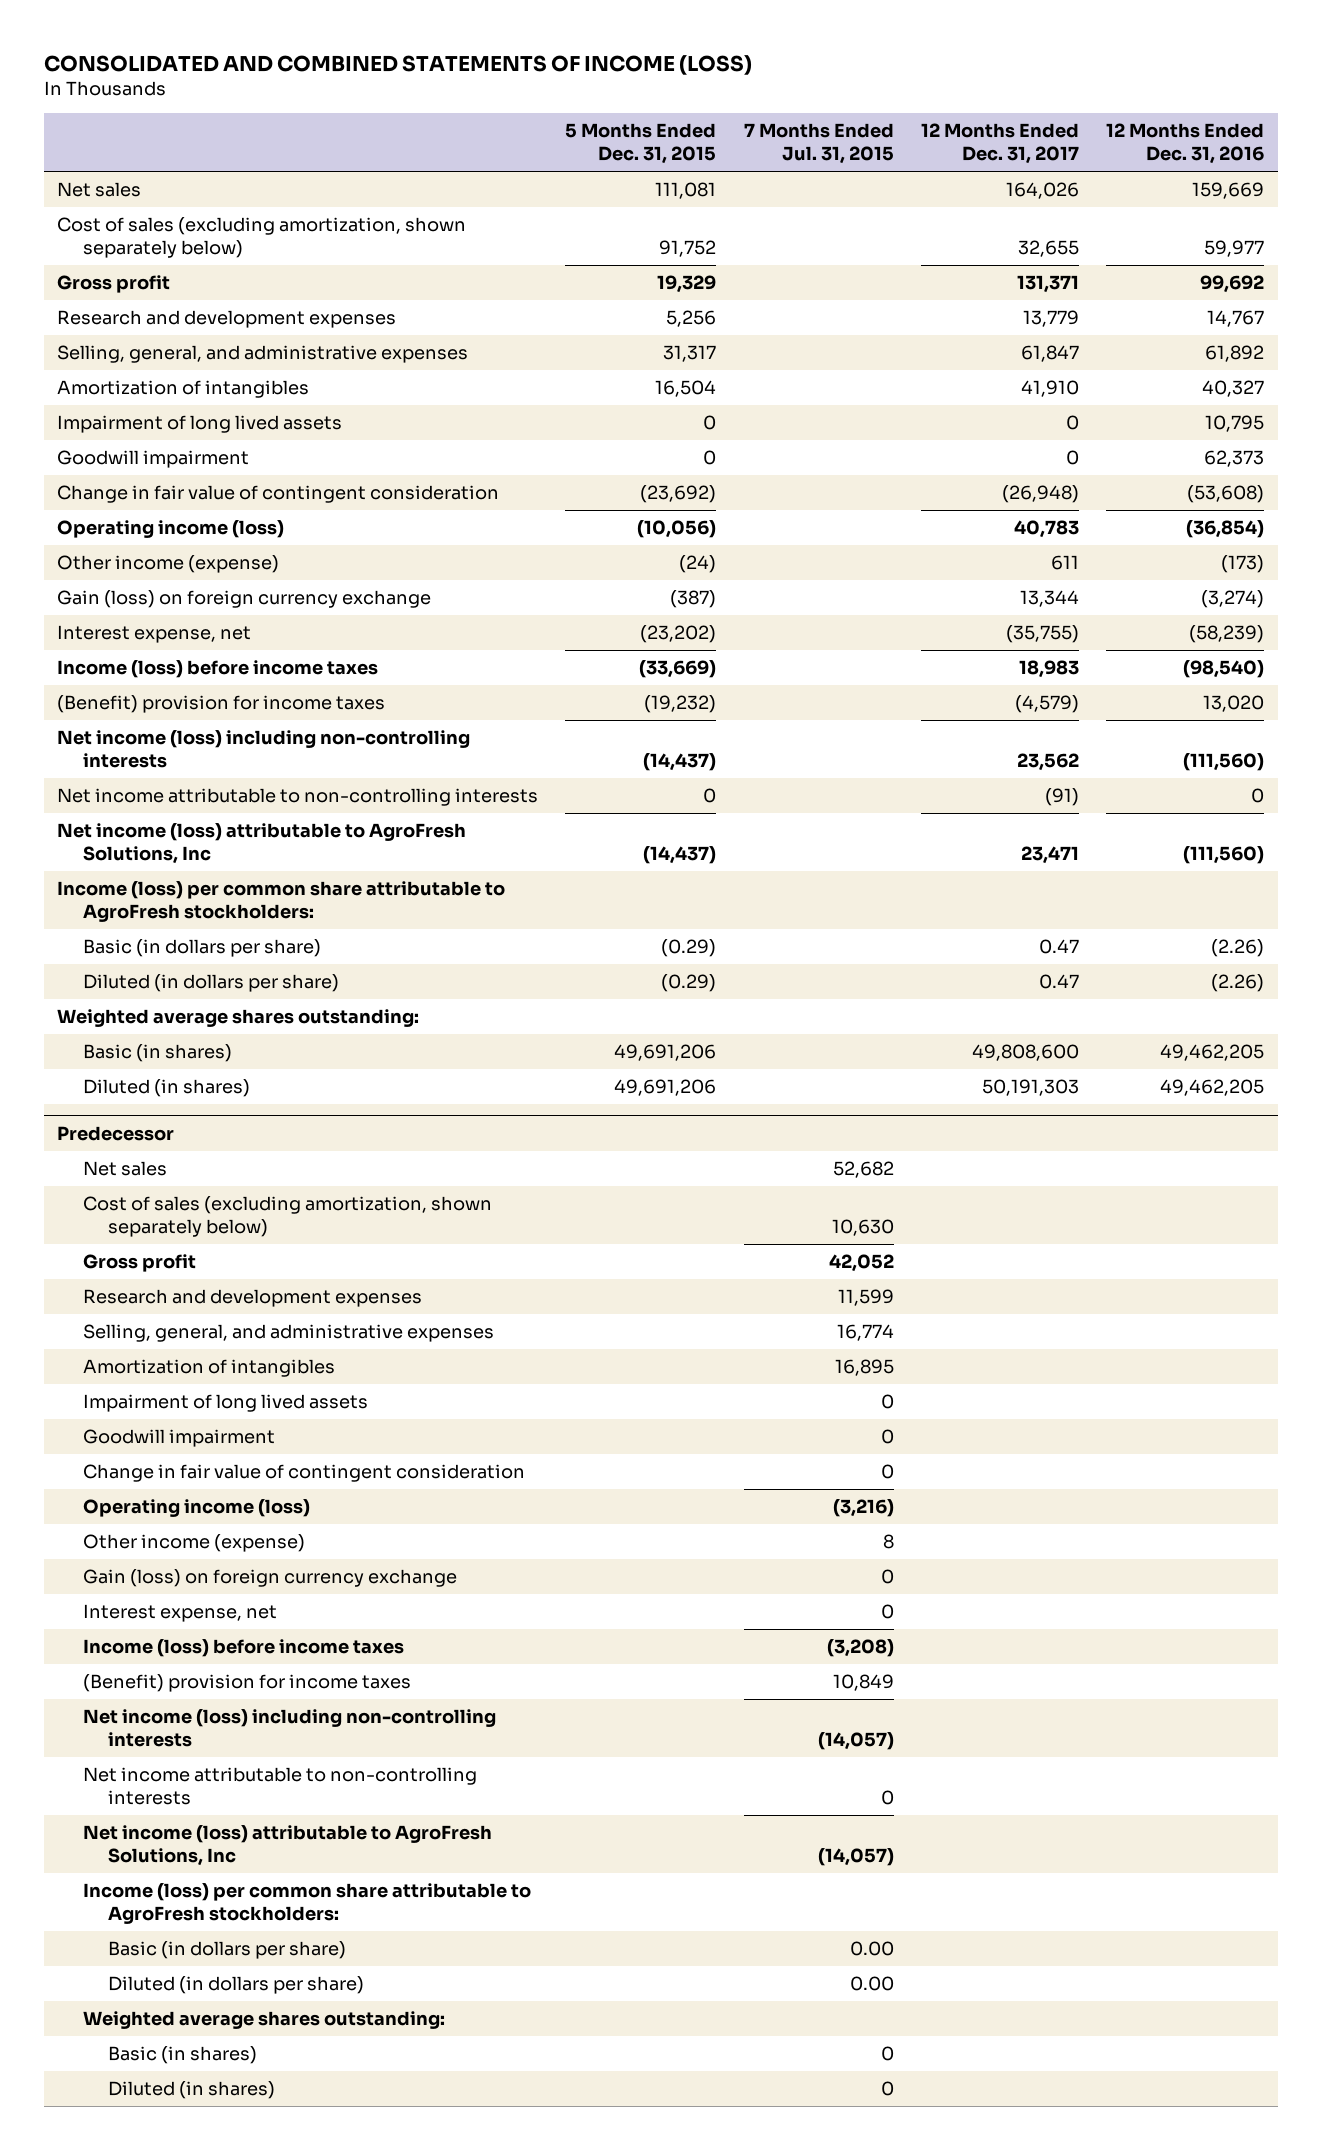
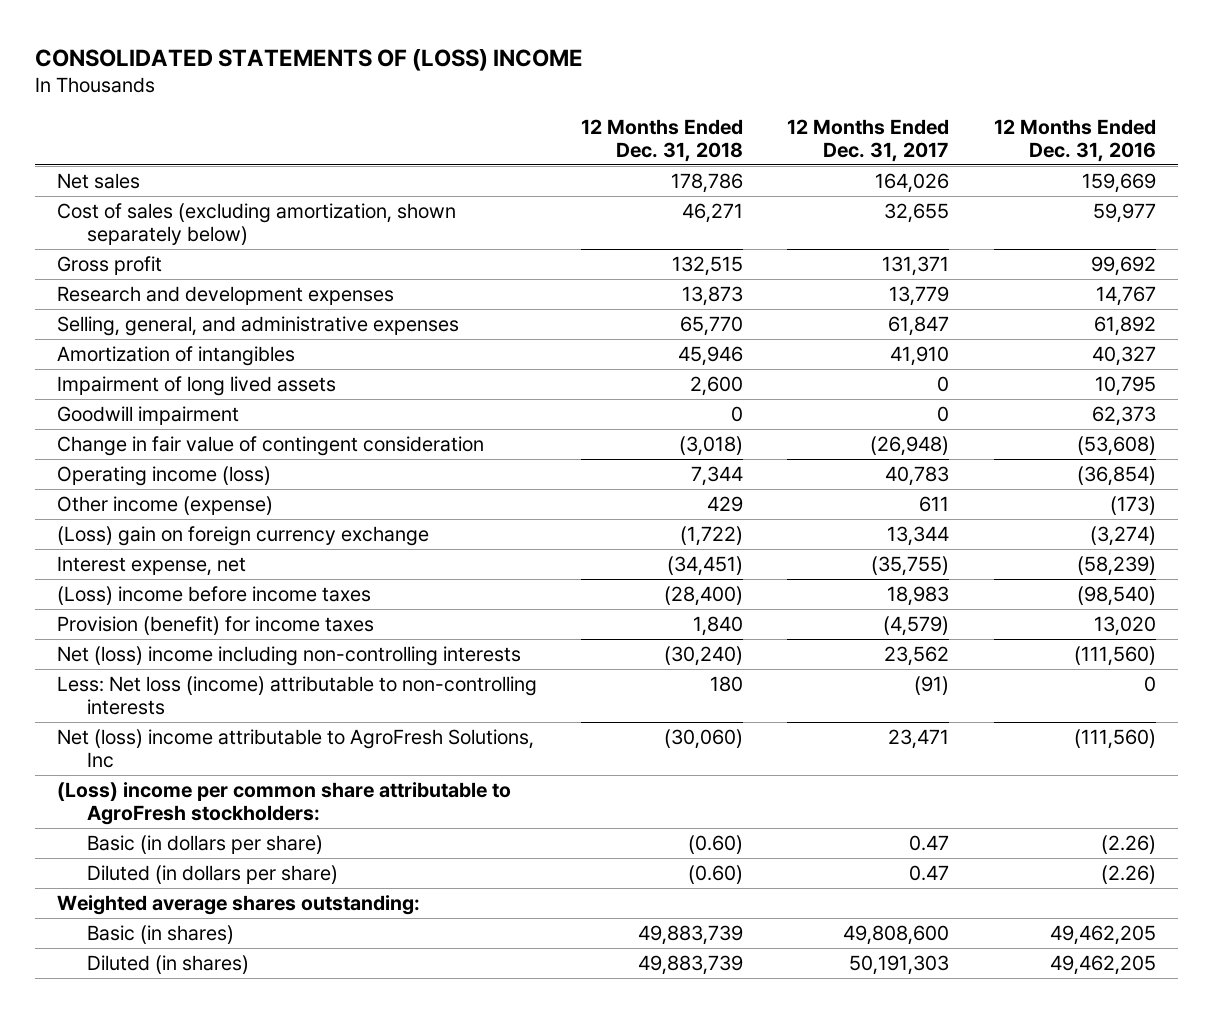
[43,55,752,76] CONSOLIDATED AND COMBINED STATEMENTS OF INCOME (LOSS) -> [34,48,583,71] CONSOLIDATED STATEMENTS OF (LOSS) INCOME
[565,123,717,165] 5 Months Ended Dec. 31, 2015 -> none
[743,123,894,165] 7 Months Ended Jul. 31, 2015 -> none
none -> [581,119,744,163] 12 Months Ended Dec. 31, 2018
[57,590,432,609] Gain (loss) on foreign currency exchange -> [56,525,429,546] (Loss) gain on foreign currency exchange
[57,660,379,679] Income (loss) before income taxes -> [56,585,371,605] (Loss) income before income taxes
[57,695,386,714] (Benefit) provision for income taxes -> [56,615,374,635] Provision (benefit) for income taxes
[57,730,471,769] Net income (loss) including non-controlling interests -> [56,645,521,666] Net (loss) income including non-controlling interests
[57,788,539,807] Net income attributable to non-controlling interests -> [56,675,537,715] Less: Net loss (income) attributable to non-controlling interests
[57,823,467,865] Net income (loss) attributable to AgroFresh Solutions, Inc -> [56,728,534,768] Net (loss) income attributable to AgroFresh Solutions, Inc
[57,881,506,923] Income (loss) per common share attributable to AgroFresh stockholders: -> [56,781,511,825] (Loss) income per common share attributable to AgroFresh stockholders:
[57,1125,175,1141] Predecessor -> none
[82,1161,167,1177] Net sales -> none
[82,1196,492,1238] Cost of sales (excluding amortization, shown separately below) -> none
[82,1254,196,1273] Gross profit -> none
[82,1289,422,1308] Research and development expenses -> none
[82,1324,494,1343] Selling, general, and administrative expenses -> none
[82,1359,335,1378] Amortization of intangibles -> none
[82,1394,368,1413] Impairment of long lived assets -> none
[82,1429,275,1448] Goodwill impairment -> none
[82,1464,525,1483] Change in fair value of contingent consideration -> none
[82,1499,310,1518] Operating income (loss) -> none
[82,1534,305,1553] Other income (expense) -> none
[82,1569,457,1588] Gain (loss) on foreign currency exchange -> none
[82,1604,277,1623] Interest expense, net -> none
[82,1639,404,1658] Income (loss) before income taxes -> none
[82,1674,411,1693] (Benefit) provision for income taxes -> none
[82,1709,496,1748] Net income (loss) including non-controlling interests -> none
[82,1767,477,1806] Net income attributable to non-controlling interests -> none
[82,1825,492,1867] Net income (loss) attributable to AgroFresh Solutions, Inc -> none
[82,1883,531,1925] Income (loss) per common share attributable to AgroFresh stockholders: -> none
[108,1941,347,1960] Basic (in dollars per share) -> none
[108,1976,365,1995] Diluted (in dollars per share) -> none
[82,2011,445,2030] Weighted average shares outstanding: -> none
[108,2046,258,2065] Basic (in shares) -> none
[108,2081,276,2100] Diluted (in shares) -> none

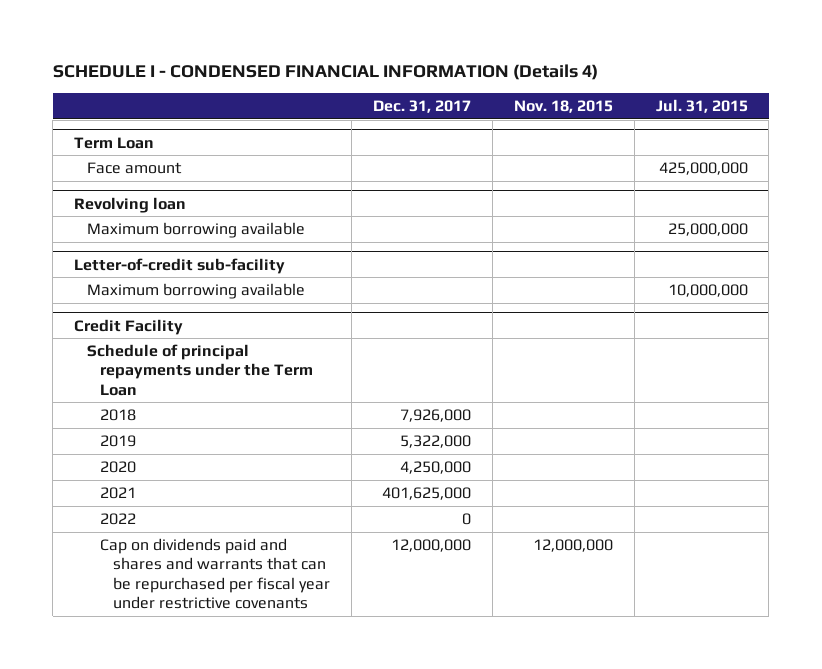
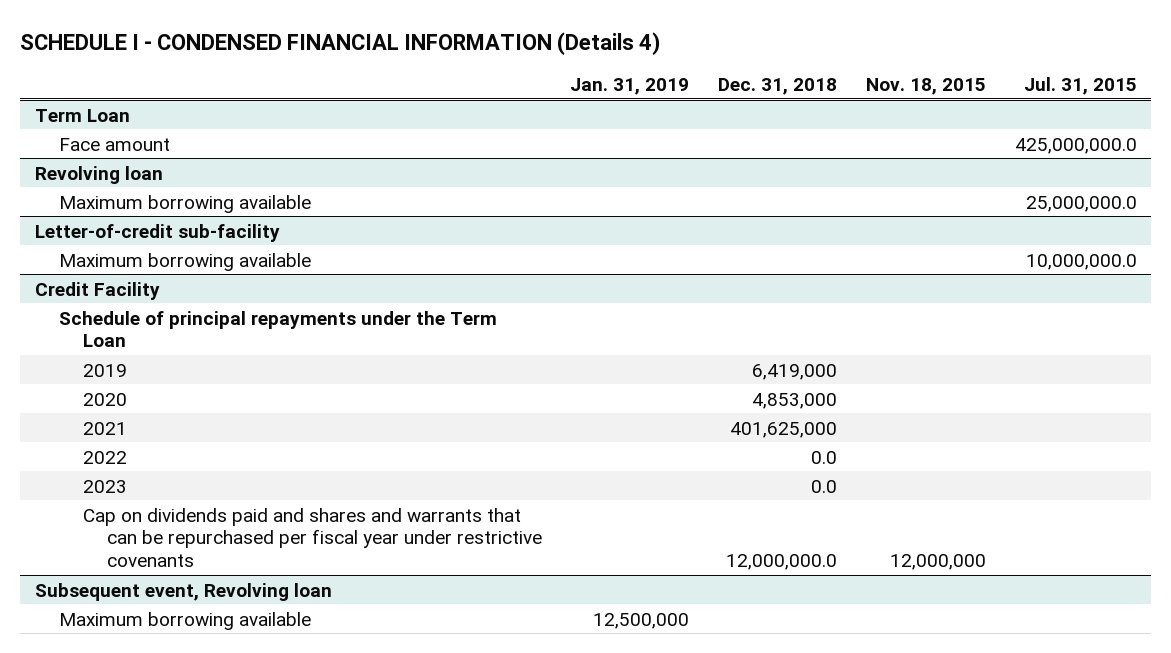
[372,100,471,114] Dec. 31, 2017 -> none
none -> [570,77,690,95] Jan. 31, 2019
none -> [718,77,838,95] Dec. 31, 2018
[658,161,748,175] 425,000,000 -> [1014,137,1137,154] 425,000,000.0
[667,222,748,236] 25,000,000 -> [1025,195,1137,212] 25,000,000.0
[667,283,748,297] 10,000,000 -> [1025,253,1137,270] 10,000,000.0
[99,408,136,421] 2018 -> none
none -> [82,479,127,493] 2023
none -> [34,582,332,601] Subsequent event, Revolving loan
none -> [58,611,311,630] Maximum borrowing available

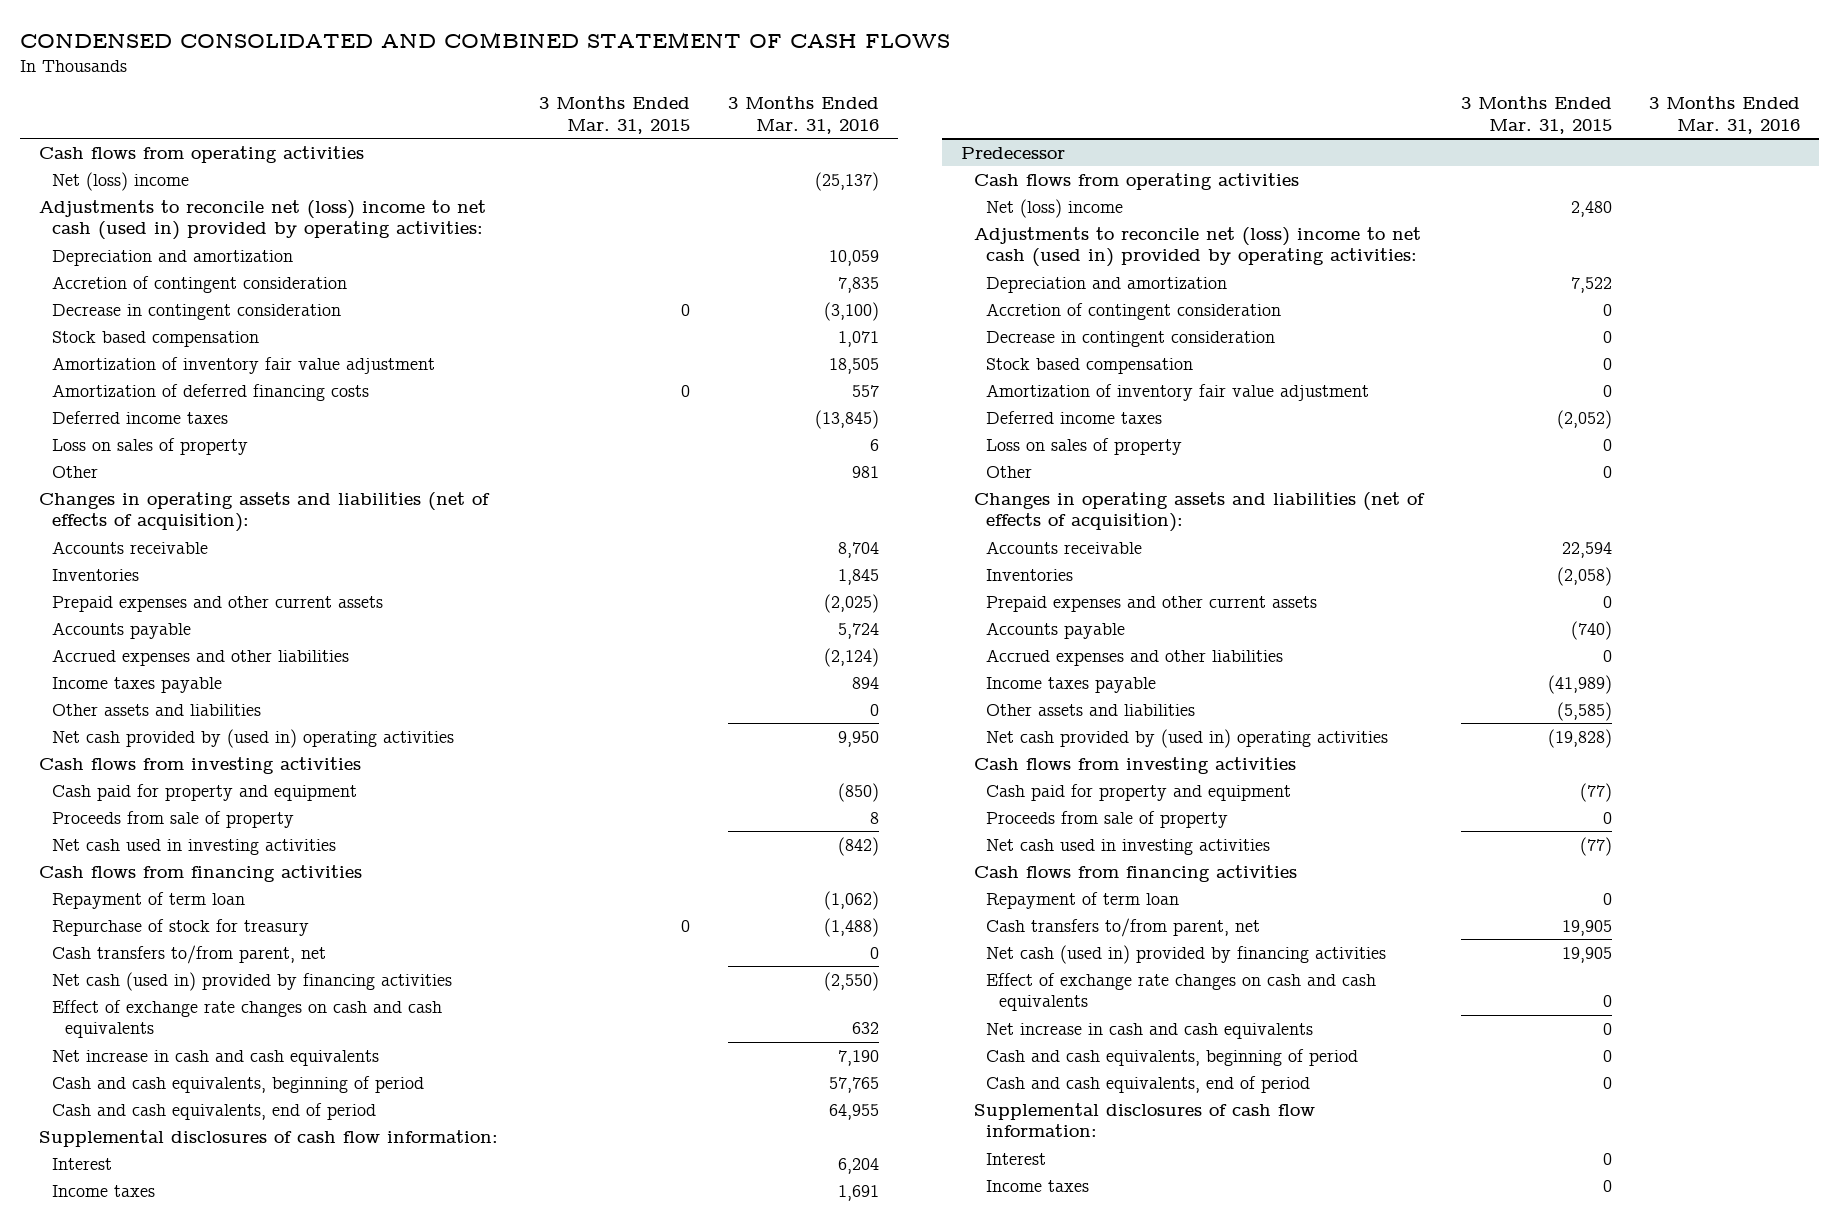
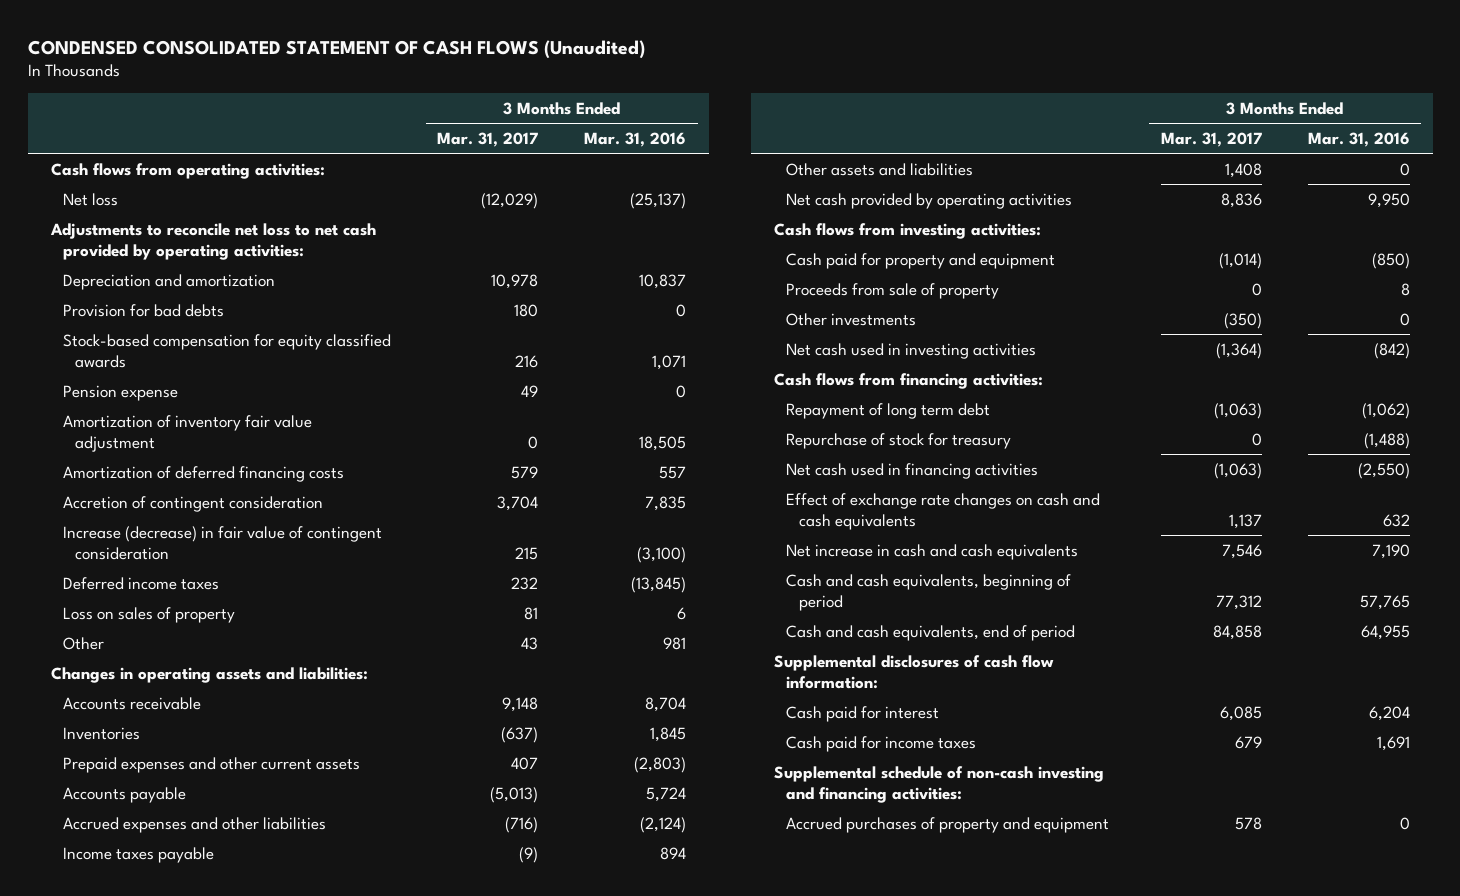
[20,31,951,48] CONDENSED CONSOLIDATED AND COMBINED STATEMENT OF CASH FLOWS -> [27,39,645,59] CONDENSED CONSOLIDATED STATEMENT OF CASH FLOWS (Unaudited)
[538,96,690,134] 3 Months Ended Mar. 31, 2015 -> none
none -> [437,131,539,147] Mar. 31, 2017
[52,303,342,320] Decrease in contingent consideration -> none
[39,145,365,163] Cash flows from operating activities -> [50,162,325,179] Cash flows from operating activities:
[52,171,190,191] Net (loss) income -> [62,192,118,206] Net loss
[39,199,487,241] Adjustments to reconcile net (loss) income to net cash (used in) provided by operating activities: -> [49,222,376,260] Adjustments to reconcile net loss to net cash provided by operating activities:
[828,249,879,266] 10,059 -> [639,273,687,289] 10,837
none -> [62,303,224,317] Provision for bad debts
[52,330,260,347] Stock based compensation -> [62,333,391,368] Stock-based compensation for equity classified awards
none -> [62,384,178,401] Pension expense
[52,275,348,293] Accretion of contingent consideration -> [62,495,323,512] Accretion of contingent consideration
none -> [62,525,382,560] Increase (decrease) in fair value of contingent consideration
[39,491,491,533] Changes in operating assets and liabilities (net of effects of acquisition): -> [50,666,368,683] Changes in operating assets and liabilities:
[823,593,879,613] (2,025) -> [634,756,687,773] (2,803)
[52,728,455,748] Net cash provided by (used in) operating activities -> [786,192,1073,209] Net cash provided by operating activities
[39,756,362,774] Cash flows from investing activities -> [774,222,1042,239] Cash flows from investing activities:
none -> [786,312,917,326] Other investments
[39,864,363,882] Cash flows from financing activities -> [774,372,1044,389] Cash flows from financing activities:
[52,891,246,909] Repayment of term loan -> [786,402,991,419] Repayment of long term debt
[52,944,327,964] Cash transfers to/from parent, net -> none
[52,971,453,991] Net cash (used in) provided by financing activities -> [786,462,1039,479] Net cash used in financing activities
[960,146,1065,159] Predecessor -> none
[973,172,1299,190] Cash flows from operating activities -> none
[986,198,1124,218] Net (loss) income -> none
[973,226,1421,268] Adjustments to reconcile net (loss) income to net cash (used in) provided by operating activities: -> none
[986,276,1228,293] Depreciation and amortization -> none
[986,302,1282,320] Accretion of contingent consideration -> none
[986,330,1276,347] Decrease in contingent consideration -> none
[986,357,1194,374] Stock based compensation -> none
[986,383,1370,401] Amortization of inventory fair value adjustment -> none
[986,410,1163,424] Deferred income taxes -> none
[986,437,1183,455] Loss on sales of property -> none
[986,465,1033,478] Other -> none
[973,491,1425,533] Changes in operating assets and liabilities (net of effects of acquisition): -> none
[986,540,1143,554] Accounts receivable -> none
[986,568,1074,581] Inventories -> none
[986,595,1318,612] Prepaid expenses and other current assets -> none
[986,621,1126,639] Accounts payable -> none
[986,648,1284,666] Accrued expenses and other liabilities -> none
[986,676,1157,693] Income taxes payable -> none
[986,703,1196,716] Other assets and liabilities -> none
[986,728,1389,748] Net cash provided by (used in) operating activities -> none
[973,756,1296,774] Cash flows from investing activities -> none
[986,783,1292,801] Cash paid for property and equipment -> none
[986,810,1229,828] Proceeds from sale of property -> none
[986,838,1271,855] Net cash used in investing activities -> none
[973,864,1297,882] Cash flows from financing activities -> none
[986,891,1180,909] Repayment of term loan -> none
[986,917,1261,937] Cash transfers to/from parent, net -> none
[986,944,1387,964] Net cash (used in) provided by financing activities -> none
[986,972,1377,1012] Effect of exchange rate changes on cash and cash equivalents -> none
[986,1022,1314,1039] Net increase in cash and cash equivalents -> none
[986,1048,1359,1066] Cash and cash equivalents, beginning of period -> none
[986,1075,1311,1093] Cash and cash equivalents, end of period -> none
[973,1102,1315,1138] Supplemental disclosures of cash flow information: -> none
[986,1152,1047,1165] Interest -> none
[986,1179,1090,1192] Income taxes -> none
[52,1157,113,1170] Interest -> [786,705,940,722] Cash paid for interest
[52,1184,156,1197] Income taxes -> [786,735,977,752] Cash paid for income taxes
none -> [774,765,1105,803] Supplemental schedule of non-cash investing and financing activities:
none -> [786,816,1110,833] Accrued purchases of property and equipment

